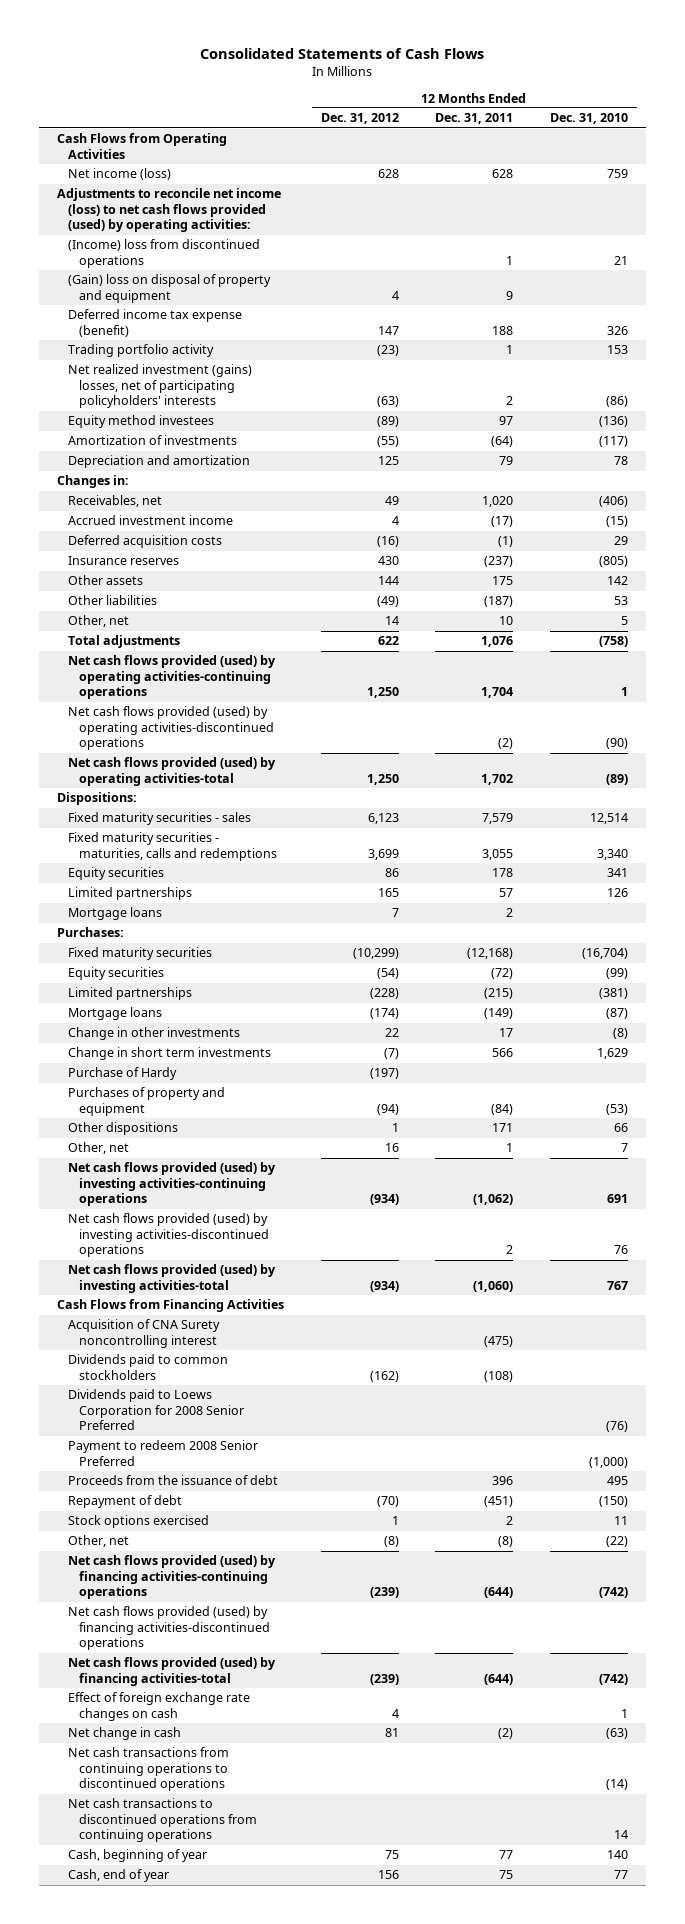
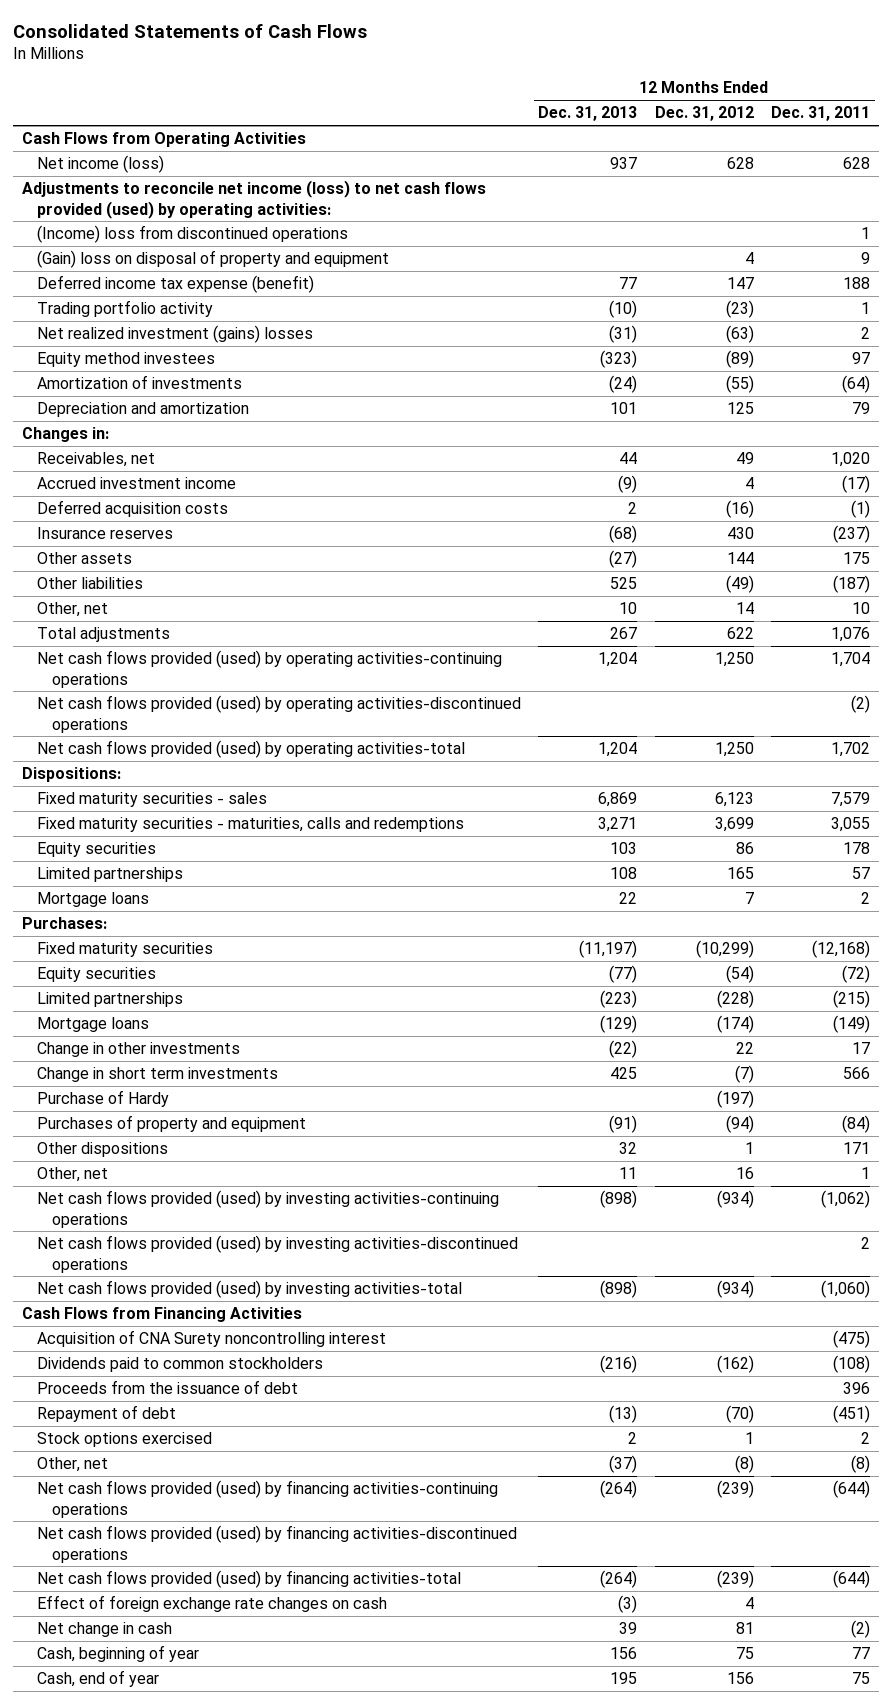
[549,113,628,125] Dec. 31, 2010 -> none
none -> [538,106,638,122] Dec. 31, 2013
[68,364,253,409] Net realized investment (gains) losses, net of participating policyholders' interests -> [36,325,313,344] Net realized investment (gains) losses
[68,1389,245,1431] Dividends paid to Loews Corporation for 2008 Senior Preferred -> none
[68,1440,259,1466] Payment to redeem 2008 Senior Preferred -> none
[68,1747,230,1792] Net cash transactions from continuing operations to discontinued operations -> none
[68,1798,258,1843] Net cash transactions to discontinued operations from continuing operations -> none

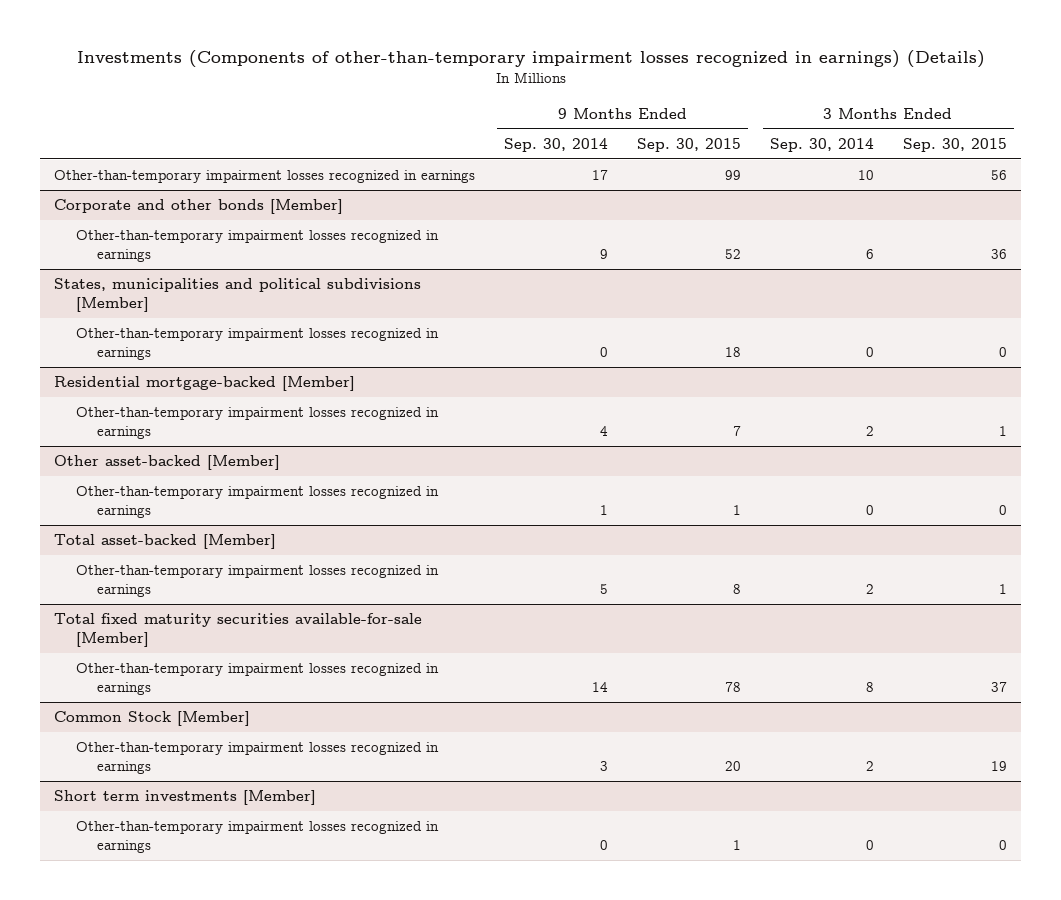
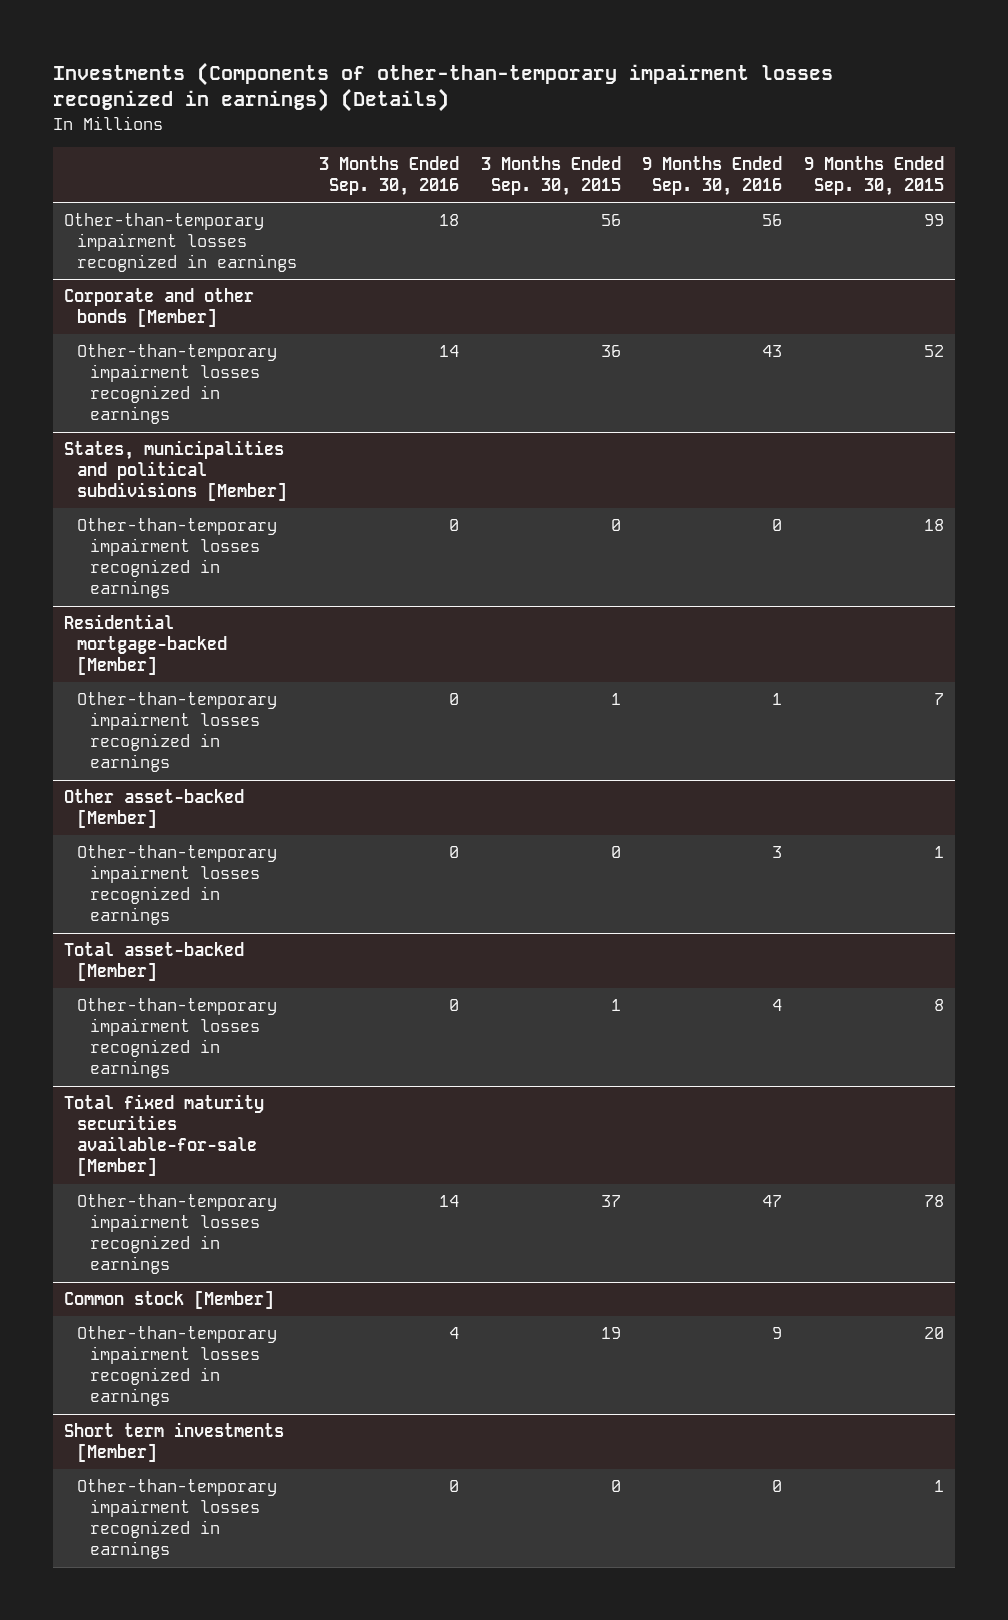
[504,137,609,152] Sep. 30, 2014 -> none
[769,137,874,152] Sep. 30, 2014 -> none
none -> [318,156,459,197] 3 Months Ended Sep. 30, 2016
none -> [642,156,783,197] 9 Months Ended Sep. 30, 2016
[54,711,251,727] Common Stock [Member] -> [63,1290,274,1310] Common stock [Member]

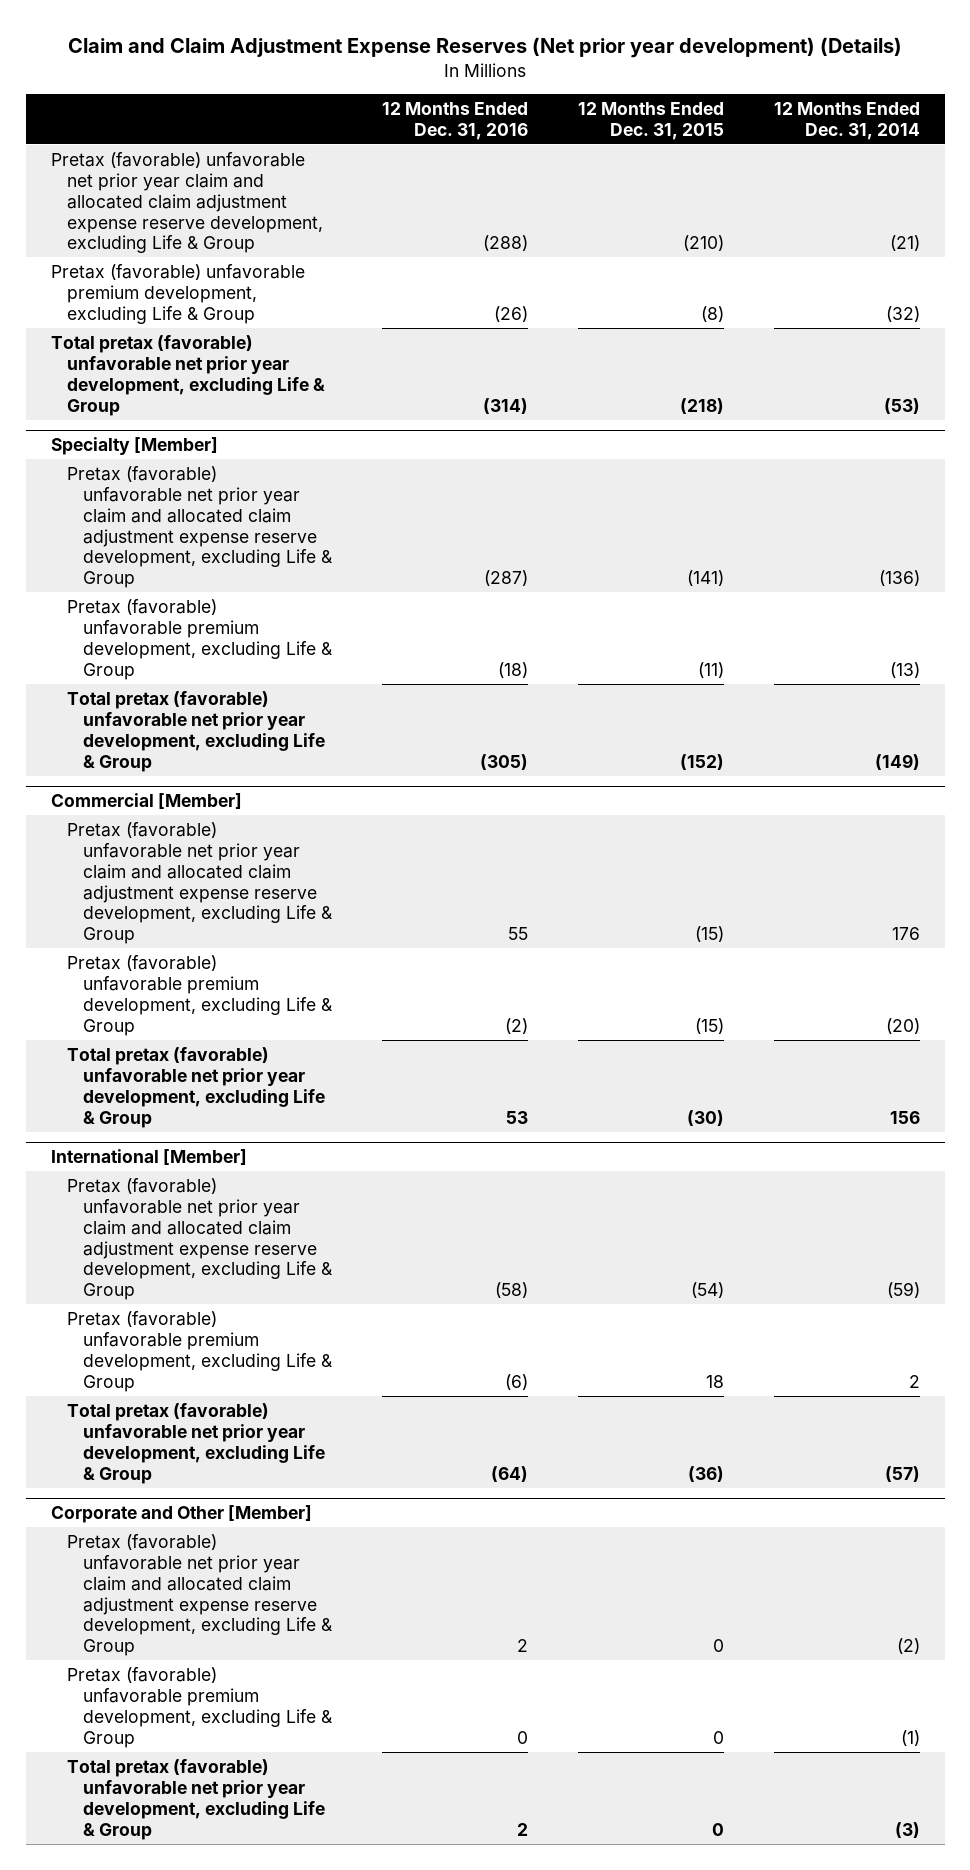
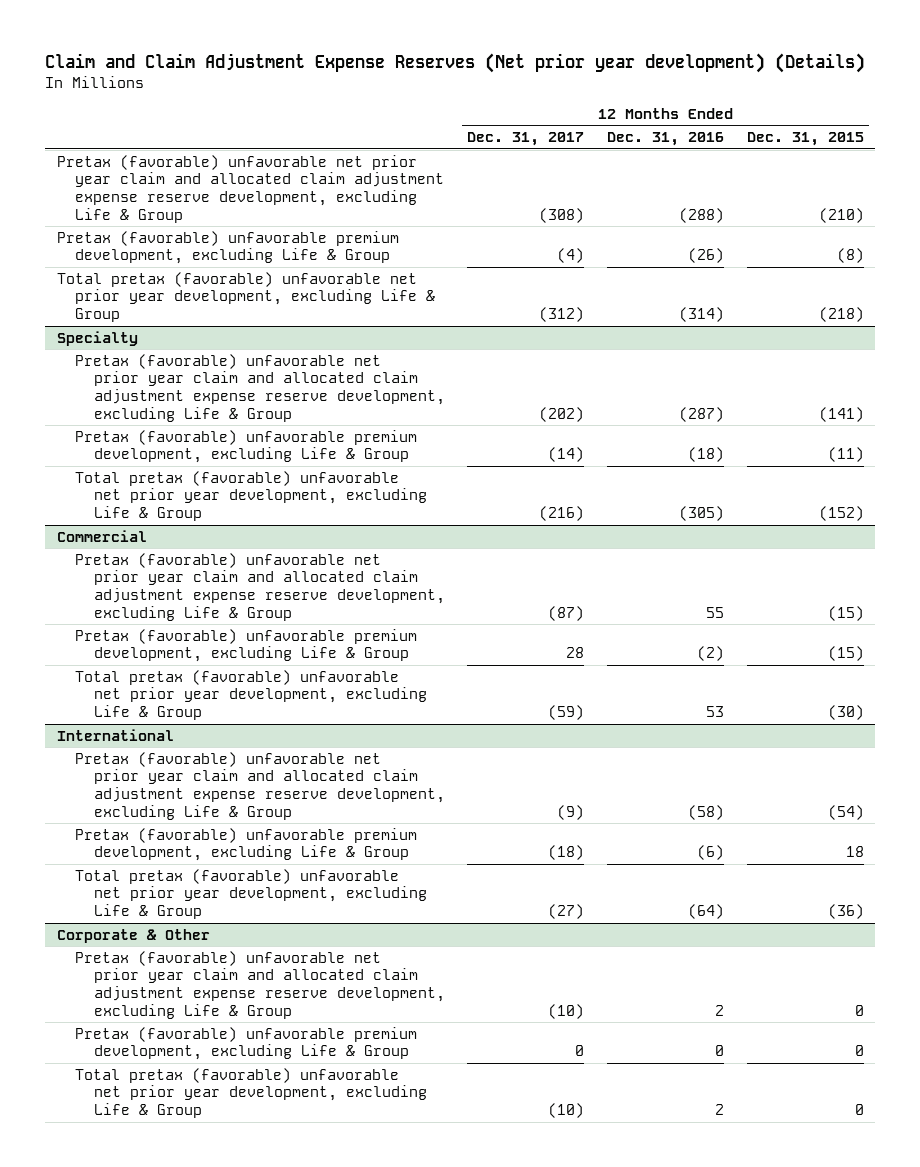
[773,101,920,140] 12 Months Ended Dec. 31, 2014 -> none
none -> [467,132,585,147] Dec. 31, 2017
[50,437,218,456] Specialty [Member] -> [56,330,138,346] Specialty
[50,793,242,810] Commercial [Member] -> [56,529,147,542] Commercial
[50,1149,247,1166] International [Member] -> [56,728,174,741] International
[50,1505,312,1524] Corporate and Other [Member] -> [56,928,210,943] Corporate & Other

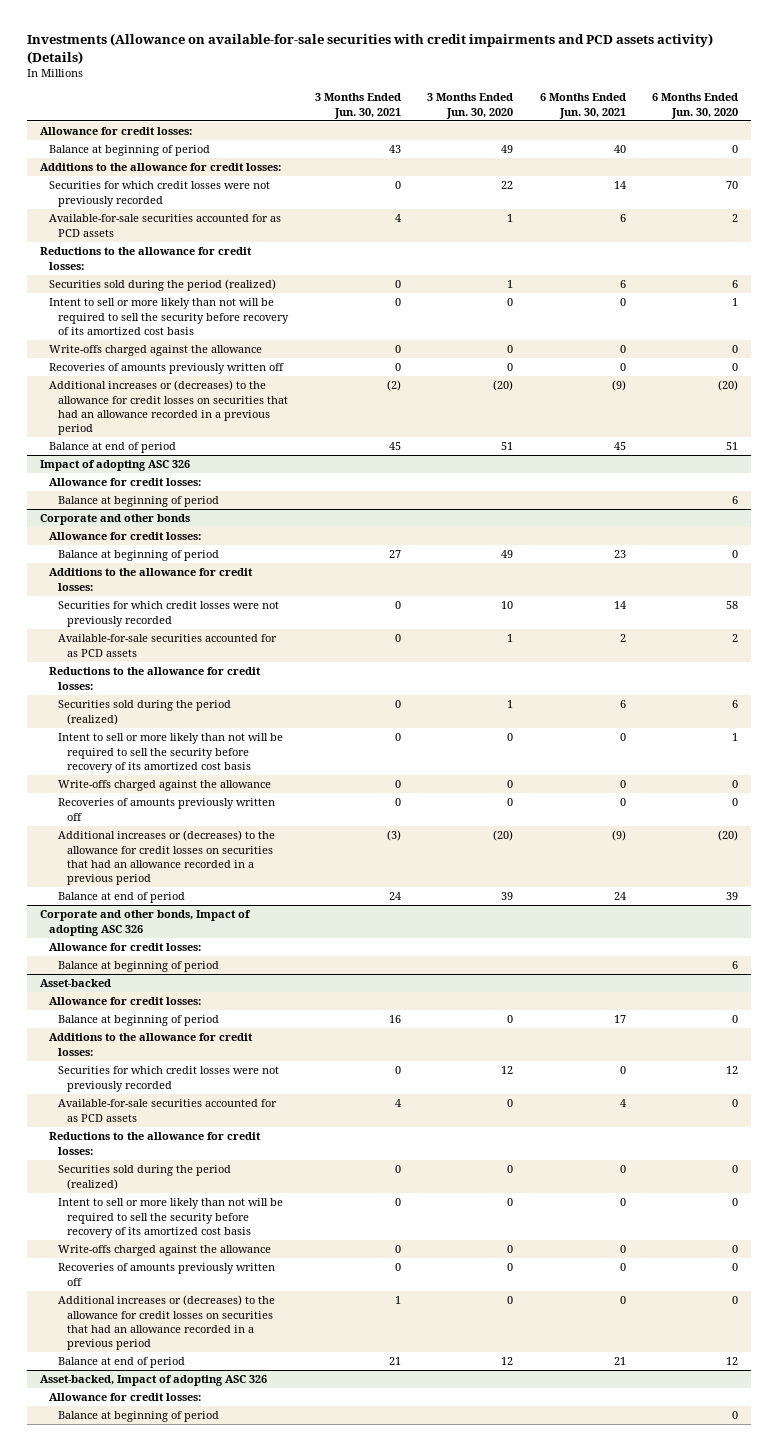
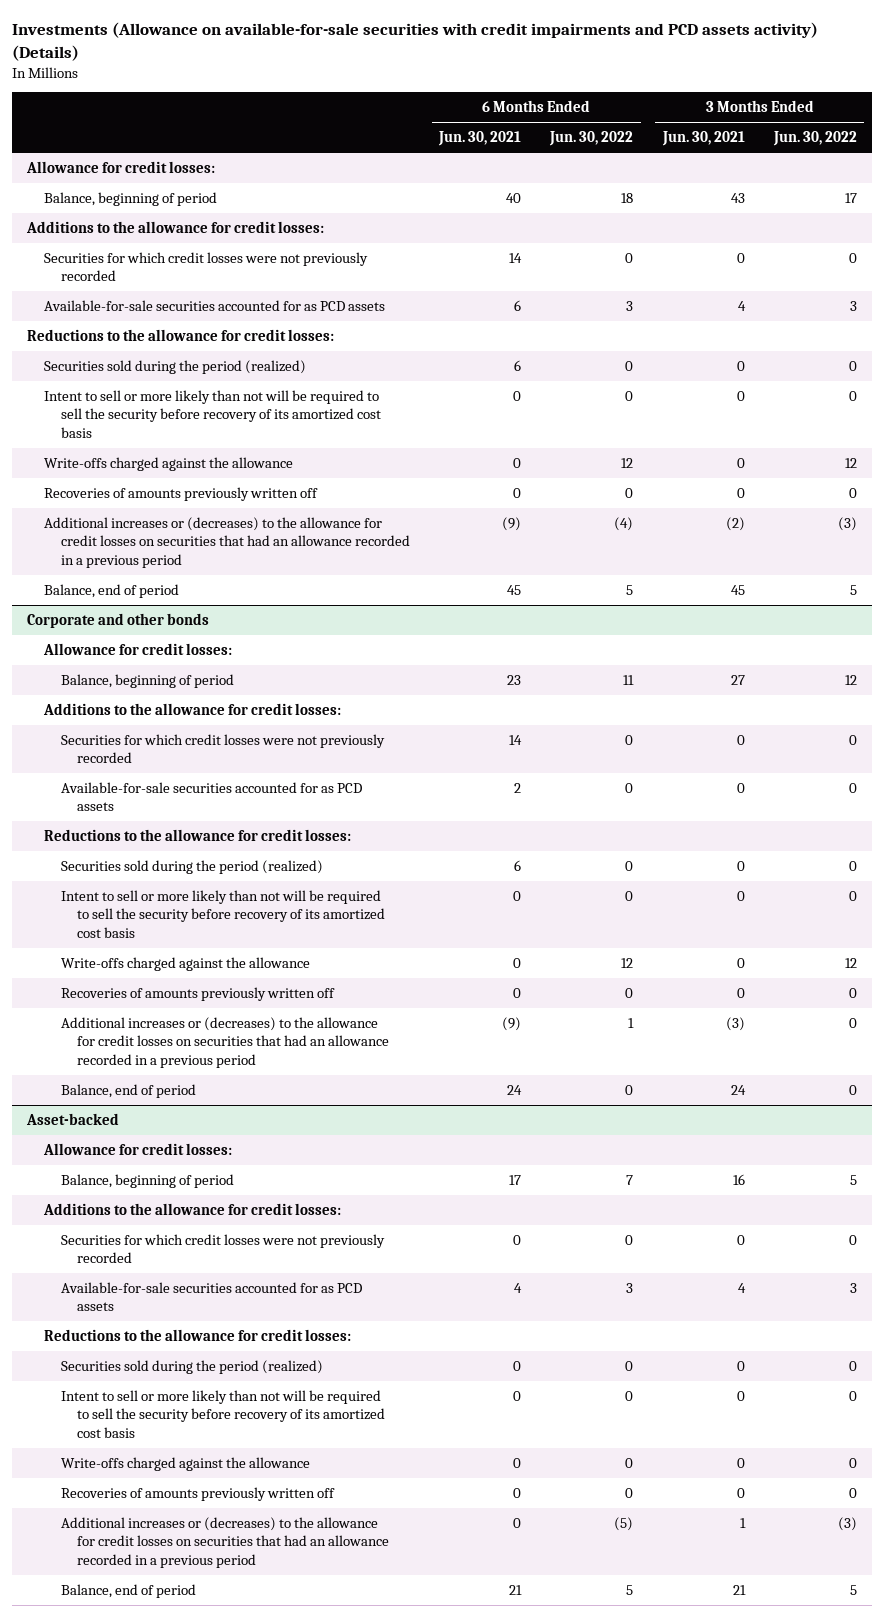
[427,93,514,119] 3 Months Ended Jun. 30, 2020 -> none
[652,93,739,119] 6 Months Ended Jun. 30, 2020 -> none
none -> [549,131,634,147] Jun. 30, 2022
none -> [773,131,858,147] Jun. 30, 2022
[49,145,211,157] Balance at beginning of period -> [43,191,217,206] Balance, beginning of period
[40,460,191,472] Impact of adopting ASC 326 -> none
[49,478,202,487] Allowance for credit losses: -> none
[58,496,220,508] Balance at beginning of period -> none
[49,442,177,454] Balance at end of period -> [43,583,179,598] Balance, end of period
[58,550,220,562] Balance at beginning of period -> [60,673,234,688] Balance, beginning of period
[40,910,252,936] Corporate and other bonds, Impact of adopting ASC 326 -> none
[49,943,202,952] Allowance for credit losses: -> none
[58,961,220,973] Balance at beginning of period -> none
[58,892,186,904] Balance at end of period -> [60,1083,196,1098] Balance, end of period
[58,1015,220,1027] Balance at beginning of period -> [60,1173,234,1188] Balance, beginning of period
[40,1375,268,1387] Asset-backed, Impact of adopting ASC 326 -> none
[49,1393,202,1402] Allowance for credit losses: -> none
[58,1411,220,1423] Balance at beginning of period -> none
[58,1357,186,1369] Balance at end of period -> [60,1583,196,1598] Balance, end of period

